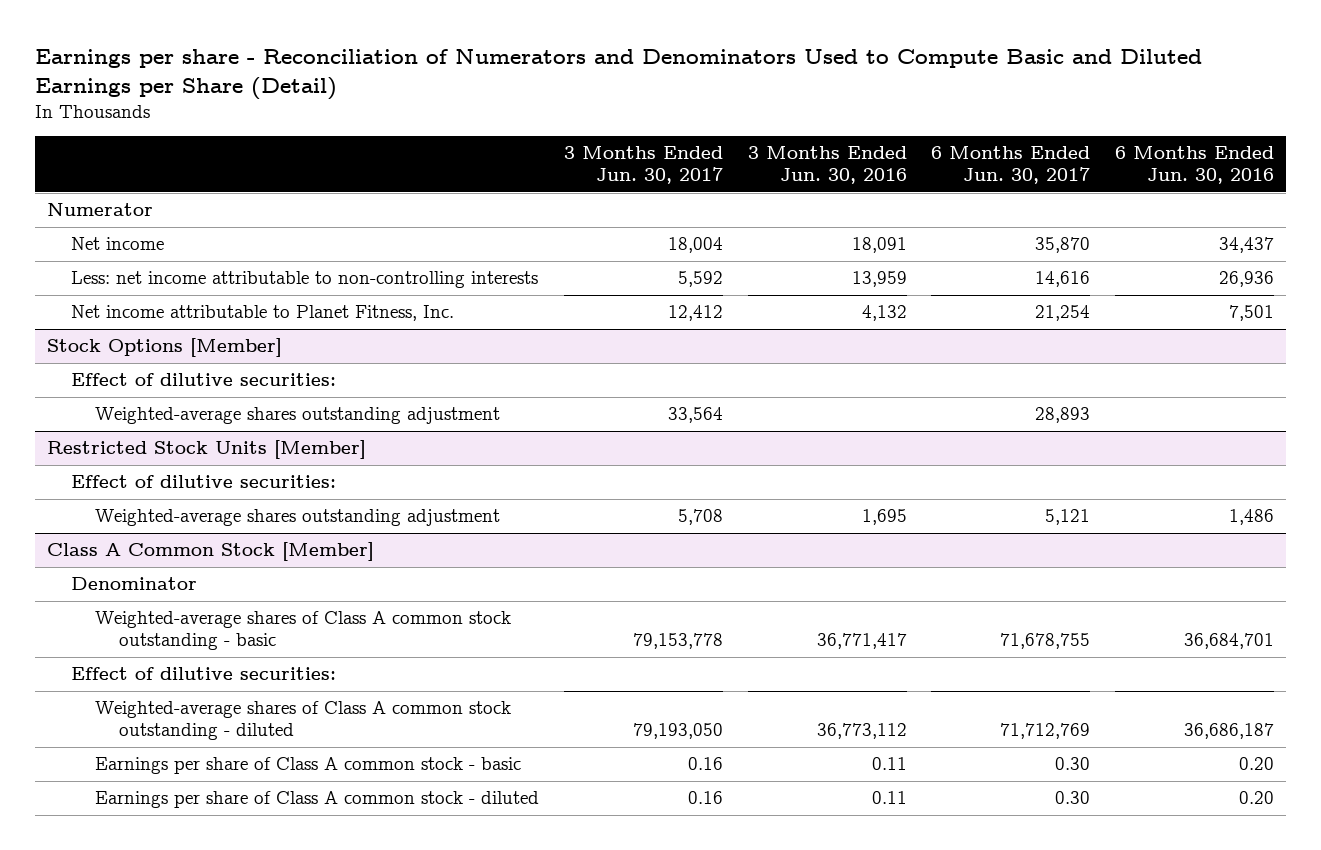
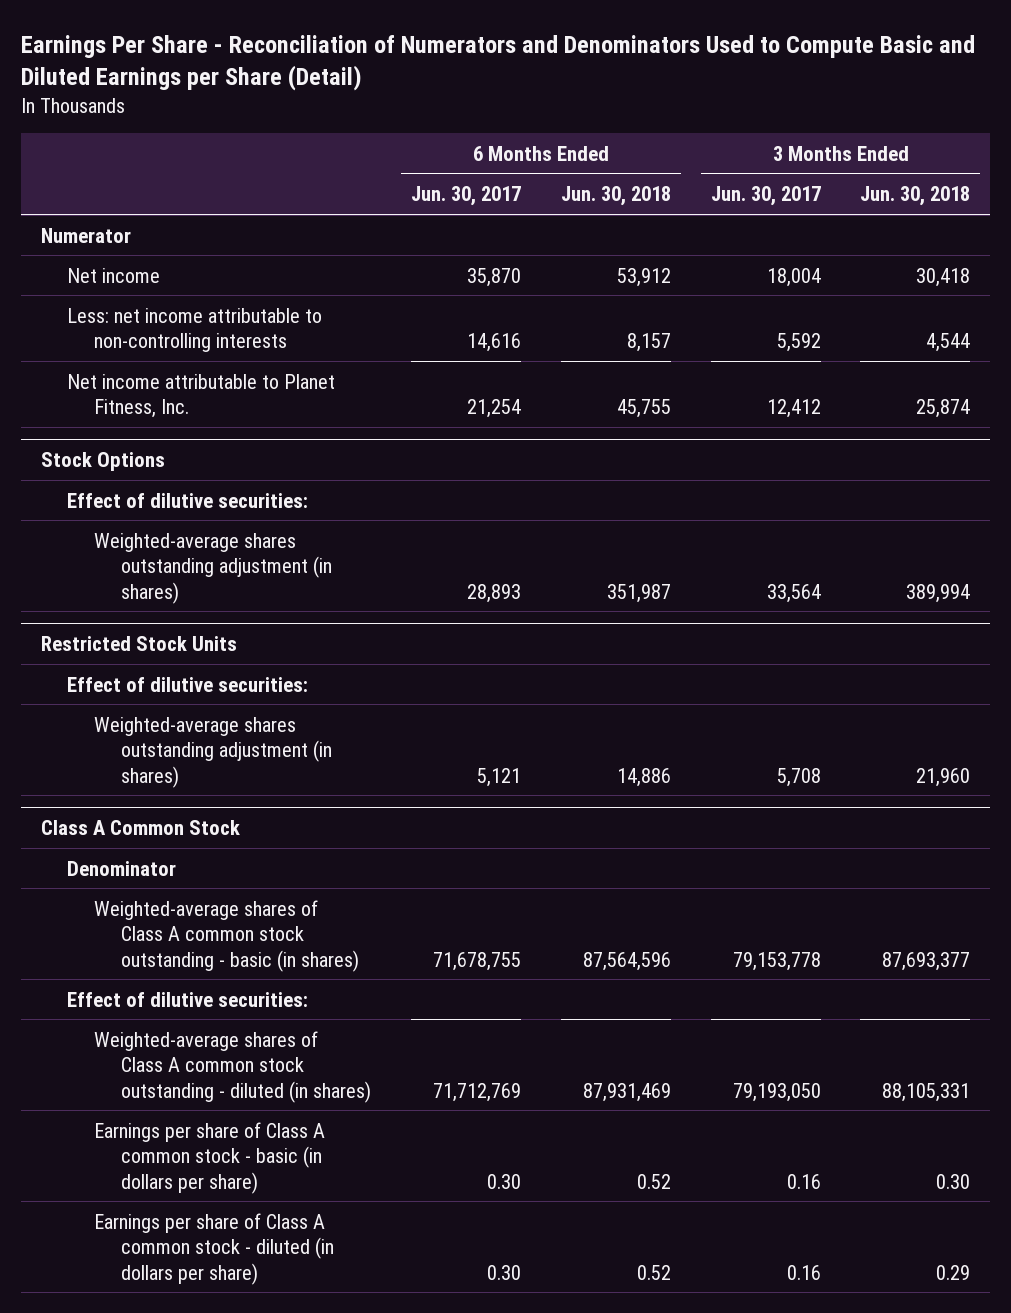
[34,48,1202,100] Earnings per share - Reconciliation of Numerators and Denominators Used to Compute Basic and Diluted Earnings per Share (Detail) -> [20,34,975,91] Earnings Per Share - Reconciliation of Numerators and Denominators Used to Compute Basic and Diluted Earnings per Share (Detail)
[747,146,907,185] 3 Months Ended Jun. 30, 2016 -> none
[1115,146,1275,185] 6 Months Ended Jun. 30, 2016 -> none
none -> [560,186,671,207] Jun. 30, 2018
none -> [860,186,971,207] Jun. 30, 2018
[47,338,283,358] Stock Options [Member] -> [40,452,165,472] Stock Options
[95,407,501,425] Weighted-average shares outstanding adjustment -> [94,532,333,604] Weighted-average shares outstanding adjustment (in shares)
[47,440,367,460] Restricted Stock Units [Member] -> [40,636,237,652] Restricted Stock Units
[95,509,501,527] Weighted-average shares outstanding adjustment -> [94,716,333,788] Weighted-average shares outstanding adjustment (in shares)
[47,542,375,562] Class A Common Stock [Member] -> [40,820,240,836] Class A Common Stock
[95,611,512,651] Weighted-average shares of Class A common stock outstanding - basic -> [94,899,360,972] Weighted-average shares of Class A common stock outstanding - basic (in shares)
[95,701,512,741] Weighted-average shares of Class A common stock outstanding - diluted -> [94,1030,372,1103] Weighted-average shares of Class A common stock outstanding - diluted (in shares)
[95,757,522,775] Earnings per share of Class A common stock - basic -> [94,1121,326,1194] Earnings per share of Class A common stock - basic (in dollars per share)
[95,791,540,809] Earnings per share of Class A common stock - diluted -> [94,1212,335,1285] Earnings per share of Class A common stock - diluted (in dollars per share)

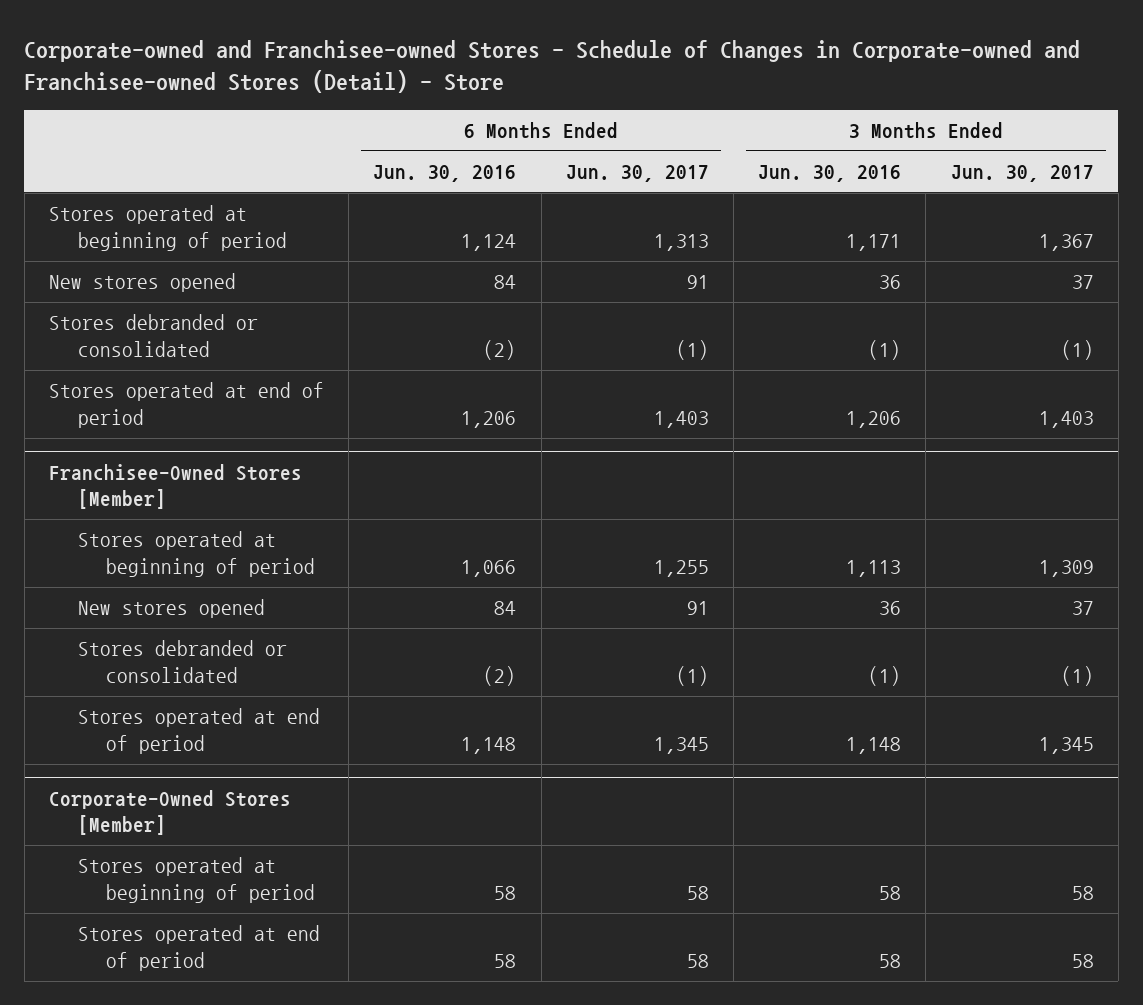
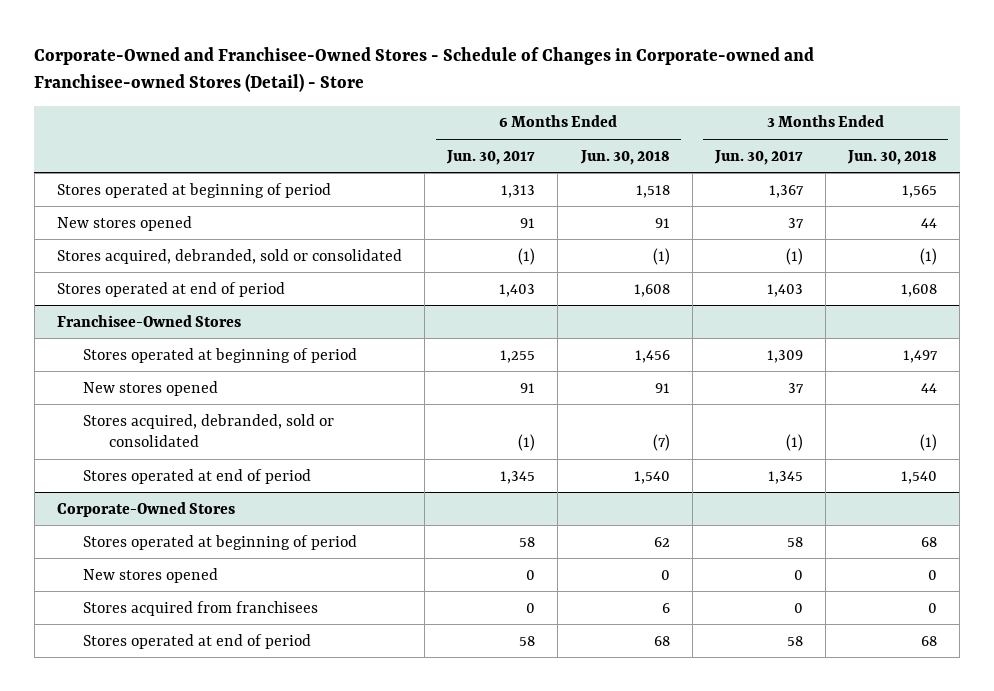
[24,39,1081,93] Corporate-owned and Franchisee-owned Stores - Schedule of Changes in Corporate-owned and Franchisee-owned Stores (Detail) - Store -> [34,47,815,93] Corporate-Owned and Franchisee-Owned Stores - Schedule of Changes in Corporate-owned and Franchisee-owned Stores (Detail) - Store
[373,164,517,182] Jun. 30, 2016 -> none
[758,164,902,182] Jun. 30, 2016 -> none
none -> [579,149,670,165] Jun. 30, 2018
none -> [847,149,938,165] Jun. 30, 2018
[48,314,258,357] Stores debranded or consolidated -> [56,248,402,264] Stores acquired, debranded, sold or consolidated
[48,463,302,510] Franchisee-Owned Stores [Member] -> [56,314,241,327] Franchisee-Owned Stores
[77,640,287,683] Stores debranded or consolidated -> [83,413,335,447] Stores acquired, debranded, sold or consolidated
[48,789,291,836] Corporate-Owned Stores [Member] -> [56,501,235,517] Corporate-Owned Stores
none -> [83,567,219,583] New stores opened
none -> [83,600,319,616] Stores acquired from franchisees

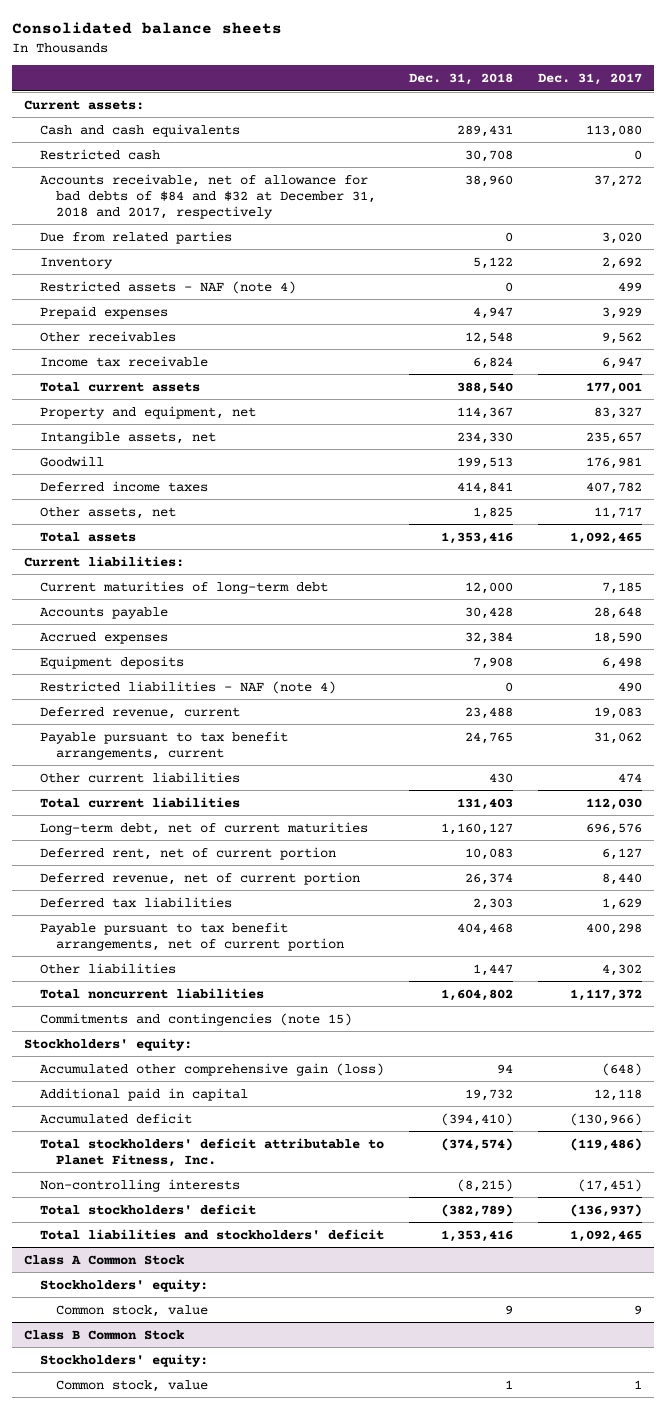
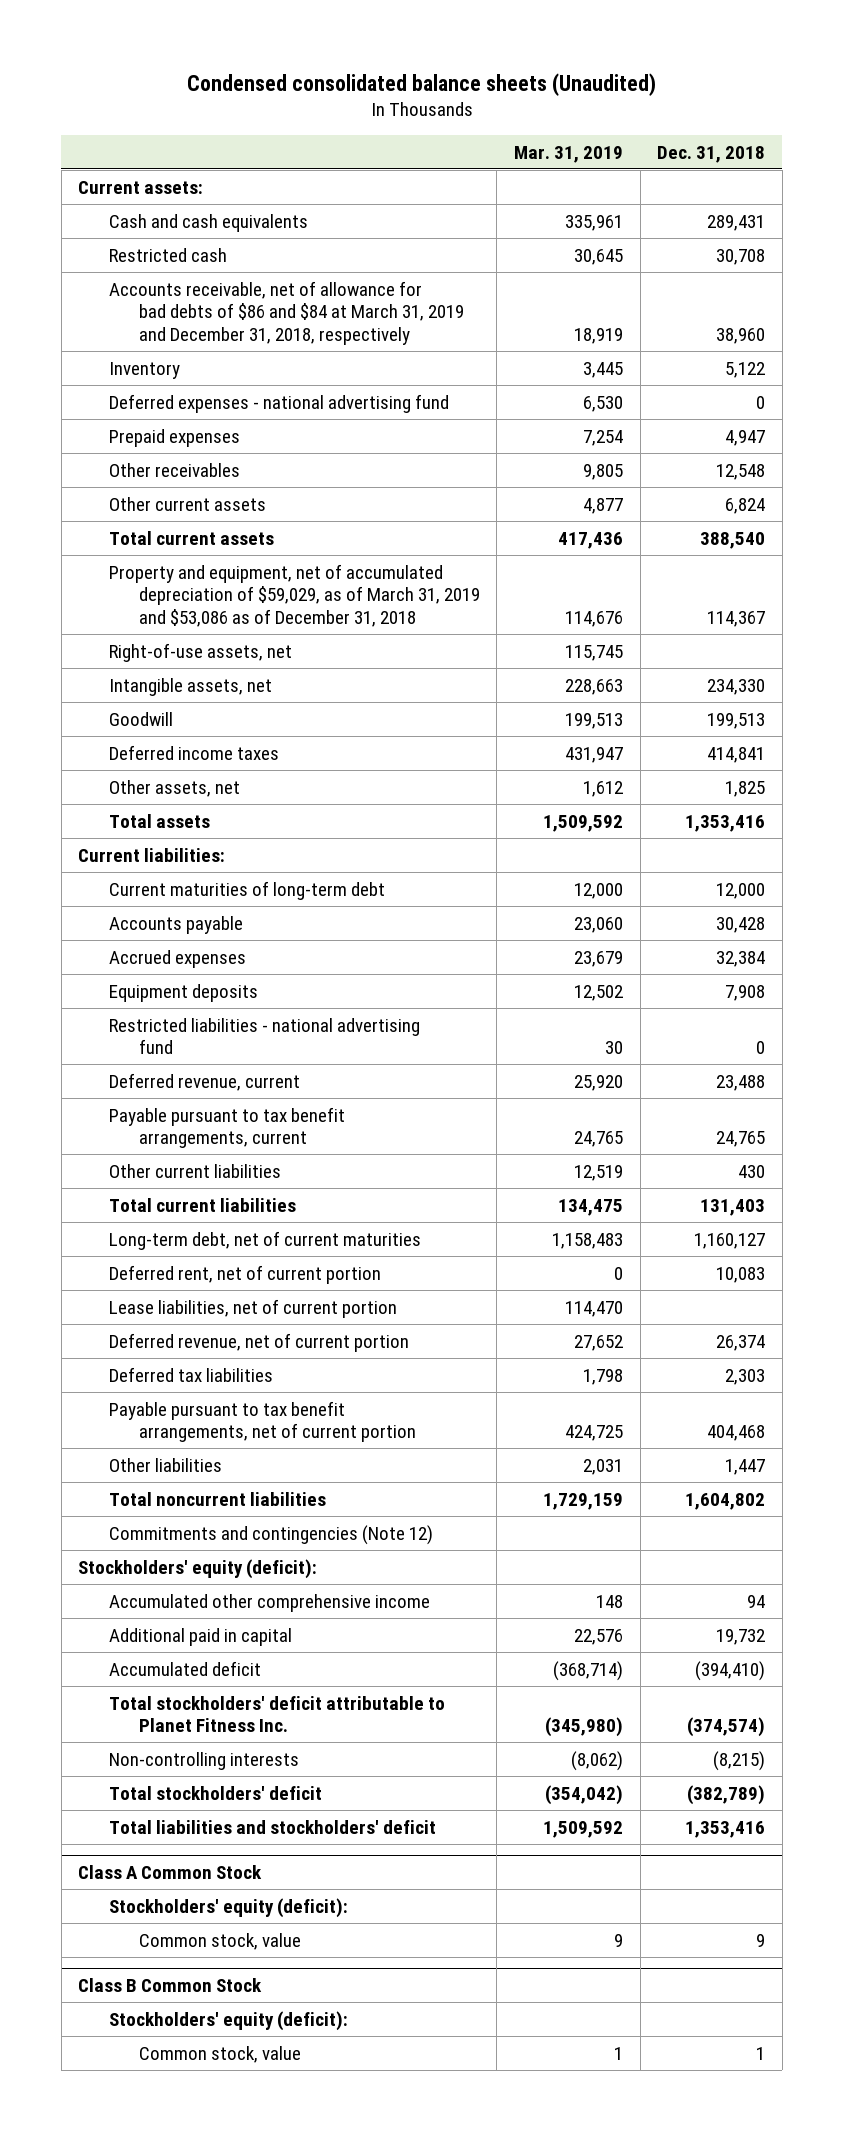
[11,21,282,34] Consolidated balance sheets -> [186,72,656,96] Condensed consolidated balance sheets (Unaudited)
[537,73,642,86] Dec. 31, 2017 -> none
none -> [513,145,623,163] Mar. 31, 2019
[39,230,232,244] Due from related parties -> none
[39,173,376,219] Accounts receivable, net of allowance for bad debts of $84 and $32 at December 31, 2018 and 2017, respectively -> [108,280,464,345] Accounts receivable, net of allowance for bad debts of $86 and $84 at March 31, 2019 and December 31, 2018, respectively
[39,280,296,294] Restricted assets - NAF (note 4) -> none
none -> [108,393,449,413] Deferred expenses - national advertising fund
[39,355,208,367] Income tax receivable -> [108,496,266,511] Other current assets
[39,405,256,419] Property and equipment, net -> [108,563,480,627] Property and equipment, net of accumulated depreciation of $59,029, as of March 31, 2019 and $53,086 as of December 31, 2018
none -> [108,642,292,662] Right-of-use assets, net
[39,680,336,694] Restricted liabilities - NAF (note 4) -> [108,1017,420,1055] Restricted liabilities - national advertising fund
none -> [108,1298,397,1318] Lease liabilities, net of current portion
[39,1012,352,1026] Commitments and contingencies (note 15) -> [108,1524,433,1545] Commitments and contingencies (Note 12)
[23,1037,192,1051] Stockholders' equity: -> [78,1558,318,1579] Stockholders' equity (deficit):
[39,1062,384,1076] Accumulated other comprehensive gain (loss) -> [108,1593,430,1612] Accumulated other comprehensive income
[39,1137,384,1167] Total stockholders' deficit attributable to Planet Fitness, Inc. -> [108,1695,445,1733] Total stockholders' deficit attributable to Planet Fitness Inc.
[39,1278,208,1292] Stockholders' equity: -> [108,1897,348,1918] Stockholders' equity (deficit):
[39,1353,208,1367] Stockholders' equity: -> [108,2010,348,2031] Stockholders' equity (deficit):

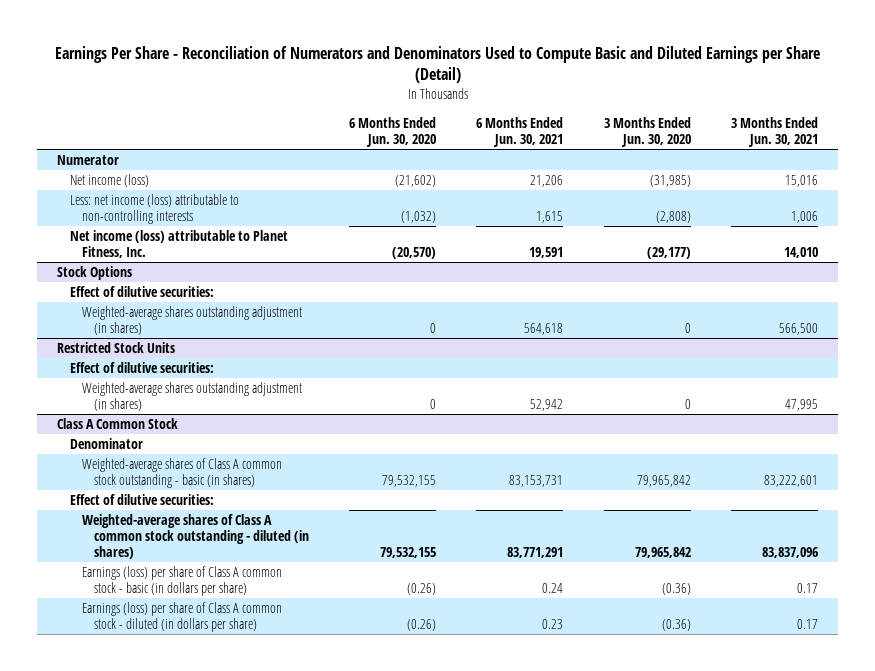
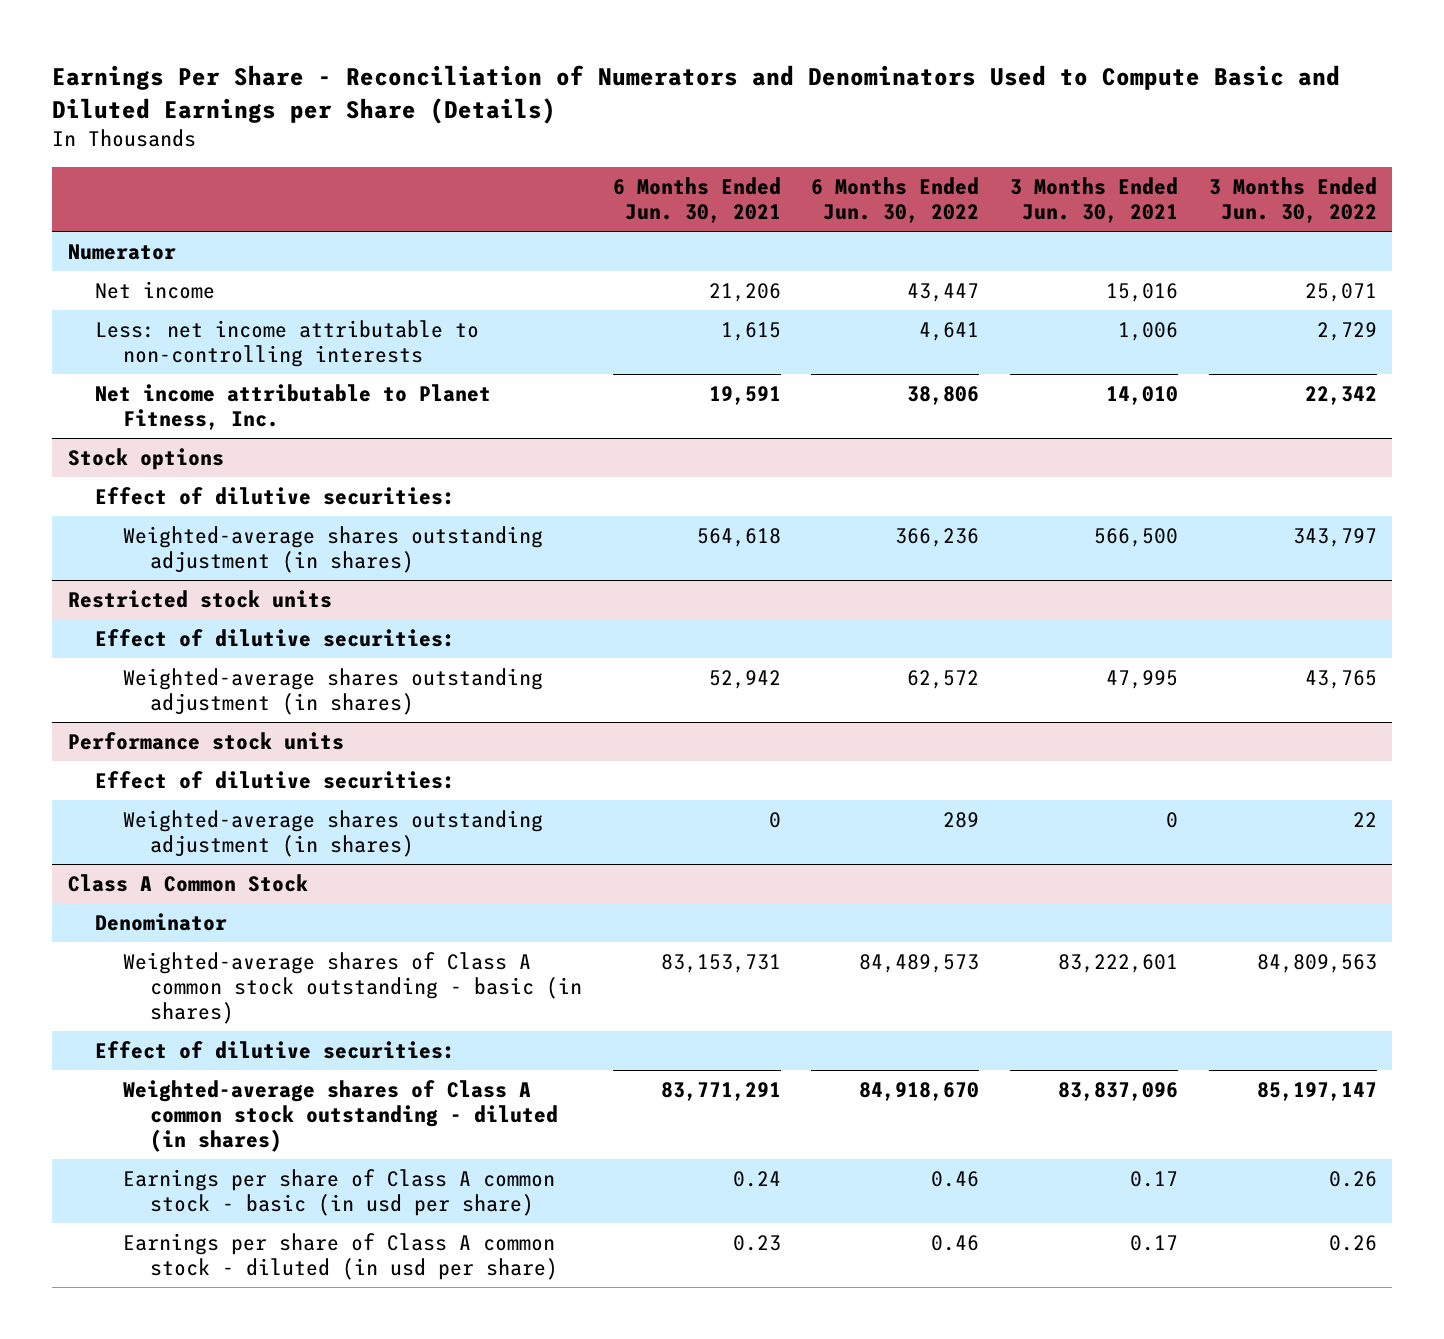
[54,45,820,84] Earnings Per Share - Reconciliation of Numerators and Denominators Used to Compute Basic and Diluted Earnings per Share (Detail) -> [52,64,1341,124] Earnings Per Share - Reconciliation of Numerators and Denominators Used to Compute Basic and Diluted Earnings per Share (Details)
[349,116,437,148] 6 Months Ended Jun. 30, 2020 -> none
[603,116,691,148] 3 Months Ended Jun. 30, 2020 -> none
none -> [811,177,980,224] 6 Months Ended Jun. 30, 2022
none -> [1208,177,1377,224] 3 Months Ended Jun. 30, 2022
[69,173,149,187] Net income (loss) -> [95,281,216,300] Net income
[69,193,239,225] Less: net income (loss) attributable to non-controlling interests -> [95,320,480,368] Less: net income attributable to non-controlling interests
[69,229,288,259] Net income (loss) attributable to Planet Fitness, Inc. -> [95,384,492,431] Net income attributable to Planet Fitness, Inc.
[57,265,133,280] Stock Options -> [67,448,224,471] Stock options
[57,341,176,353] Restricted Stock Units -> [67,590,332,609] Restricted stock units
none -> [67,732,344,751] Performance stock units
none -> [95,771,456,790] Effect of dilutive securities:
none -> [122,810,543,858] Weighted-average shares outstanding adjustment (in shares)
[81,565,282,597] Earnings (loss) per share of Class A common stock - basic (in dollars per share) -> [122,1169,555,1217] Earnings per share of Class A common stock - basic (in usd per share)
[81,601,282,633] Earnings (loss) per share of Class A common stock - diluted (in dollars per share) -> [122,1233,559,1281] Earnings per share of Class A common stock - diluted (in usd per share)

